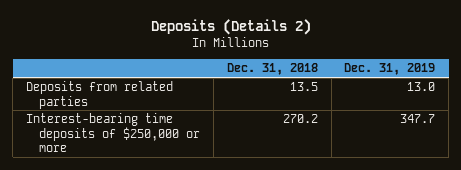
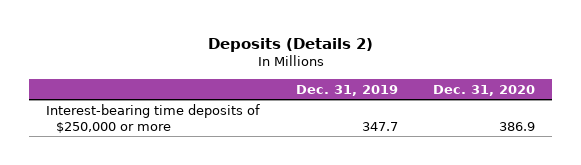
[226,63,318,76] Dec. 31, 2018 -> none
none -> [432,84,535,96] Dec. 31, 2020
[26,81,174,109] Deposits from related parties -> none

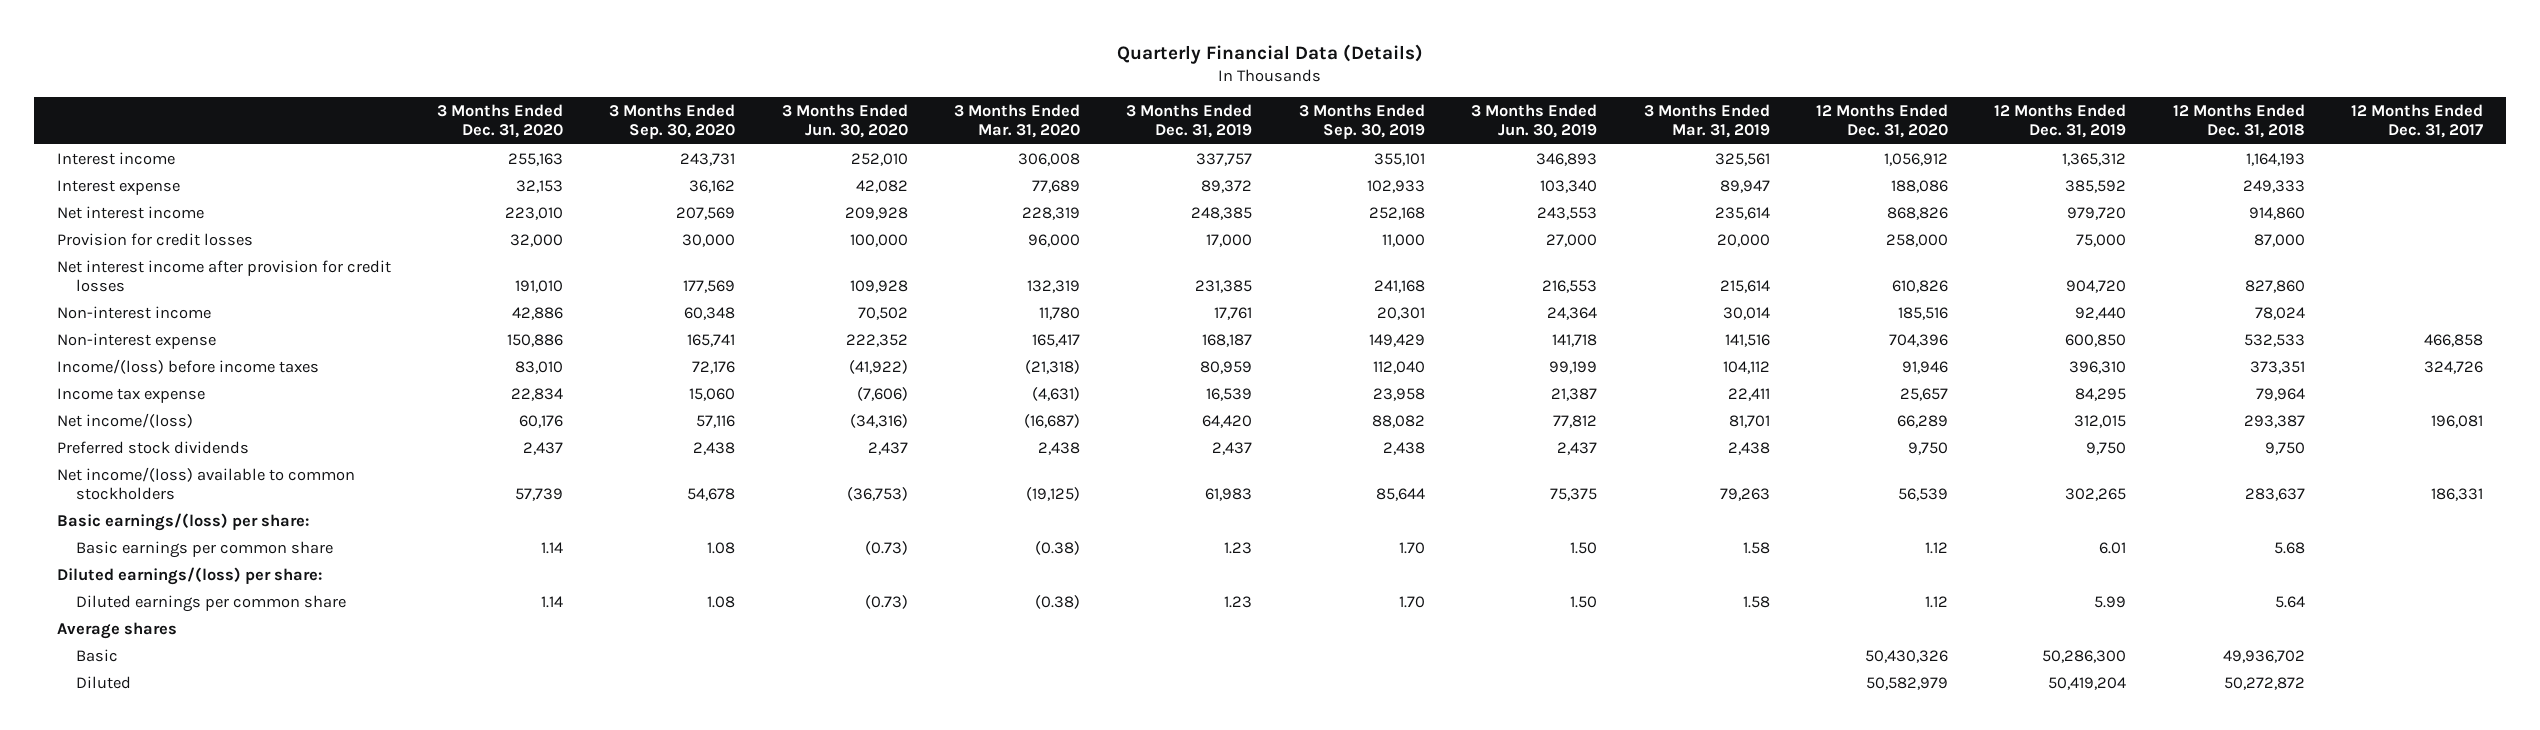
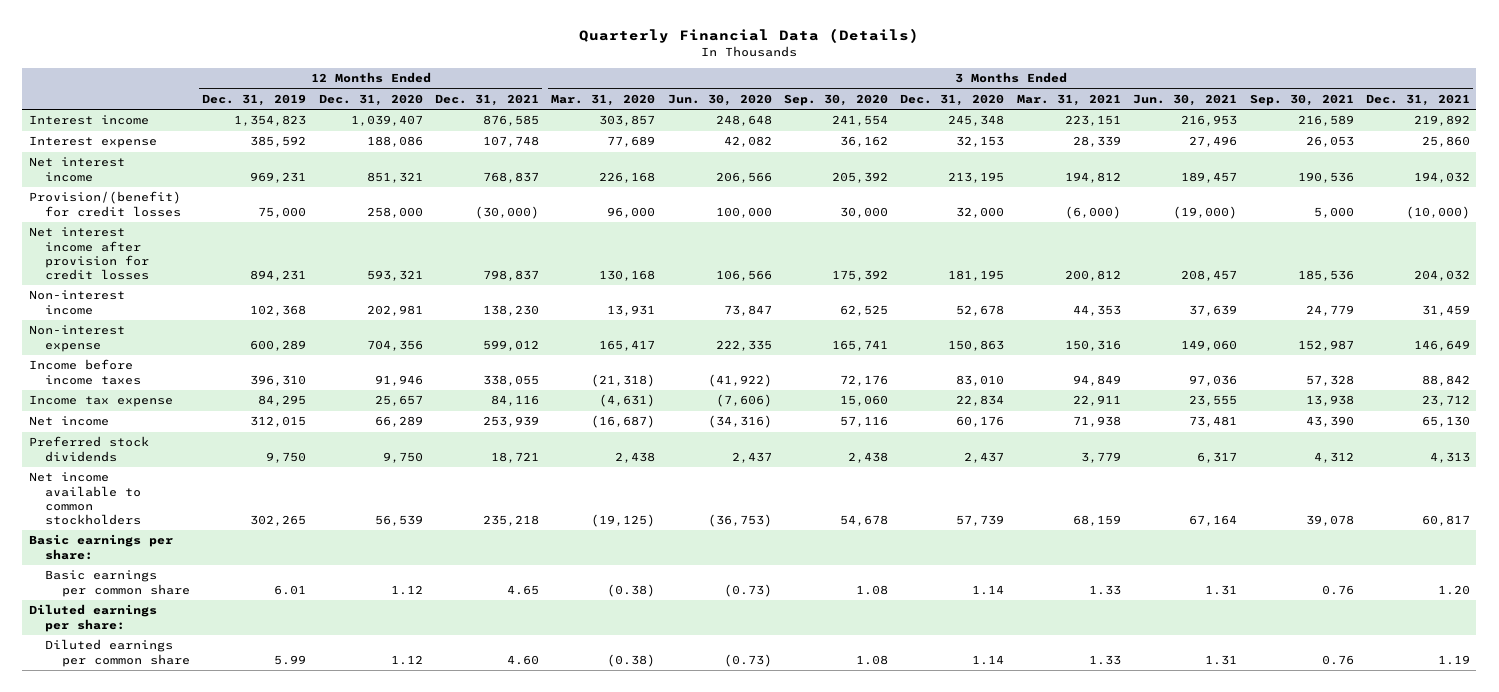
[1126,104,1253,139] 3 Months Ended Dec. 31, 2019 -> none
[1298,104,1425,140] 3 Months Ended Sep. 30, 2019 -> none
[1471,104,1598,139] 3 Months Ended Jun. 30, 2019 -> none
[1643,104,1770,139] 3 Months Ended Mar. 31, 2019 -> none
[2172,104,2305,139] 12 Months Ended Dec. 31, 2018 -> none
[2350,104,2483,139] 12 Months Ended Dec. 31, 2017 -> none
none -> [434,93,539,106] Dec. 31, 2021
none -> [1016,93,1121,106] Mar. 31, 2021
none -> [1133,93,1238,106] Jun. 30, 2021
none -> [1249,93,1354,106] Sep. 30, 2021
none -> [1366,93,1471,106] Dec. 31, 2021
[508,152,564,166] 255,163 -> [948,115,1005,127] 245,348
[680,152,736,166] 243,731 -> [832,115,889,127] 241,554
[850,152,908,166] 252,010 -> [715,115,772,127] 248,648
[1018,152,1081,166] 306,008 -> [599,115,656,127] 303,857
[1883,152,1948,166] 1,056,912 -> [350,115,423,127] 1,039,407
[2062,152,2127,166] 1,365,312 -> [234,115,307,127] 1,354,823
[505,206,564,220] 223,010 -> [948,171,1005,183] 213,195
[676,206,736,220] 207,569 -> [832,171,889,183] 205,392
[844,206,908,220] 209,928 -> [715,171,772,183] 206,566
[1022,206,1081,220] 228,319 -> [599,171,656,183] 226,168
[1886,206,1948,220] 868,826 -> [366,171,423,183] 851,321
[2067,206,2127,220] 979,720 -> [250,171,307,183] 969,231
[56,232,253,246] Provision for credit losses -> [28,191,182,217] Provision/(benefit) for credit losses
[515,279,564,293] 191,010 -> [948,269,1005,281] 181,195
[683,279,736,293] 177,569 -> [832,269,889,281] 175,392
[849,279,908,293] 109,928 -> [715,269,772,281] 106,566
[1027,279,1081,293] 132,319 -> [599,269,656,281] 130,168
[1891,279,1948,293] 610,826 -> [366,269,423,281] 593,321
[2066,279,2127,293] 904,720 -> [250,269,307,281] 894,231
[512,306,564,320] 42,886 -> [956,304,1005,316] 52,678
[684,306,736,320] 60,348 -> [840,304,889,316] 62,525
[857,306,908,320] 70,502 -> [723,304,772,316] 73,847
[1039,306,1081,320] 11,780 -> [607,304,656,316] 13,931
[1897,306,1948,320] 185,516 -> [366,304,423,316] 202,981
[2075,306,2127,320] 92,440 -> [250,304,307,316] 102,368
[507,333,564,347] 150,886 -> [948,339,1005,351] 150,863
[845,333,908,347] 222,352 -> [715,339,772,351] 222,335
[1888,333,1948,347] 704,396 -> [366,339,423,351] 704,356
[2065,333,2127,347] 600,850 -> [250,339,307,351] 600,289
[56,358,319,374] Income/(loss) before income taxes -> [28,359,142,385] Income before income taxes
[56,412,193,428] Net income/(loss) -> [28,416,109,427] Net income
[56,466,355,500] Net income/(loss) available to common stockholders -> [28,472,142,525] Net income available to common stockholders
[56,512,309,531] Basic earnings/(loss) per share: -> [28,534,173,560] Basic earnings per share:
[56,566,322,585] Diluted earnings/(loss) per share: -> [28,604,157,632] Diluted earnings per share:
[56,621,177,639] Average shares -> none
[76,648,119,662] Basic -> none
[76,675,132,689] Diluted -> none

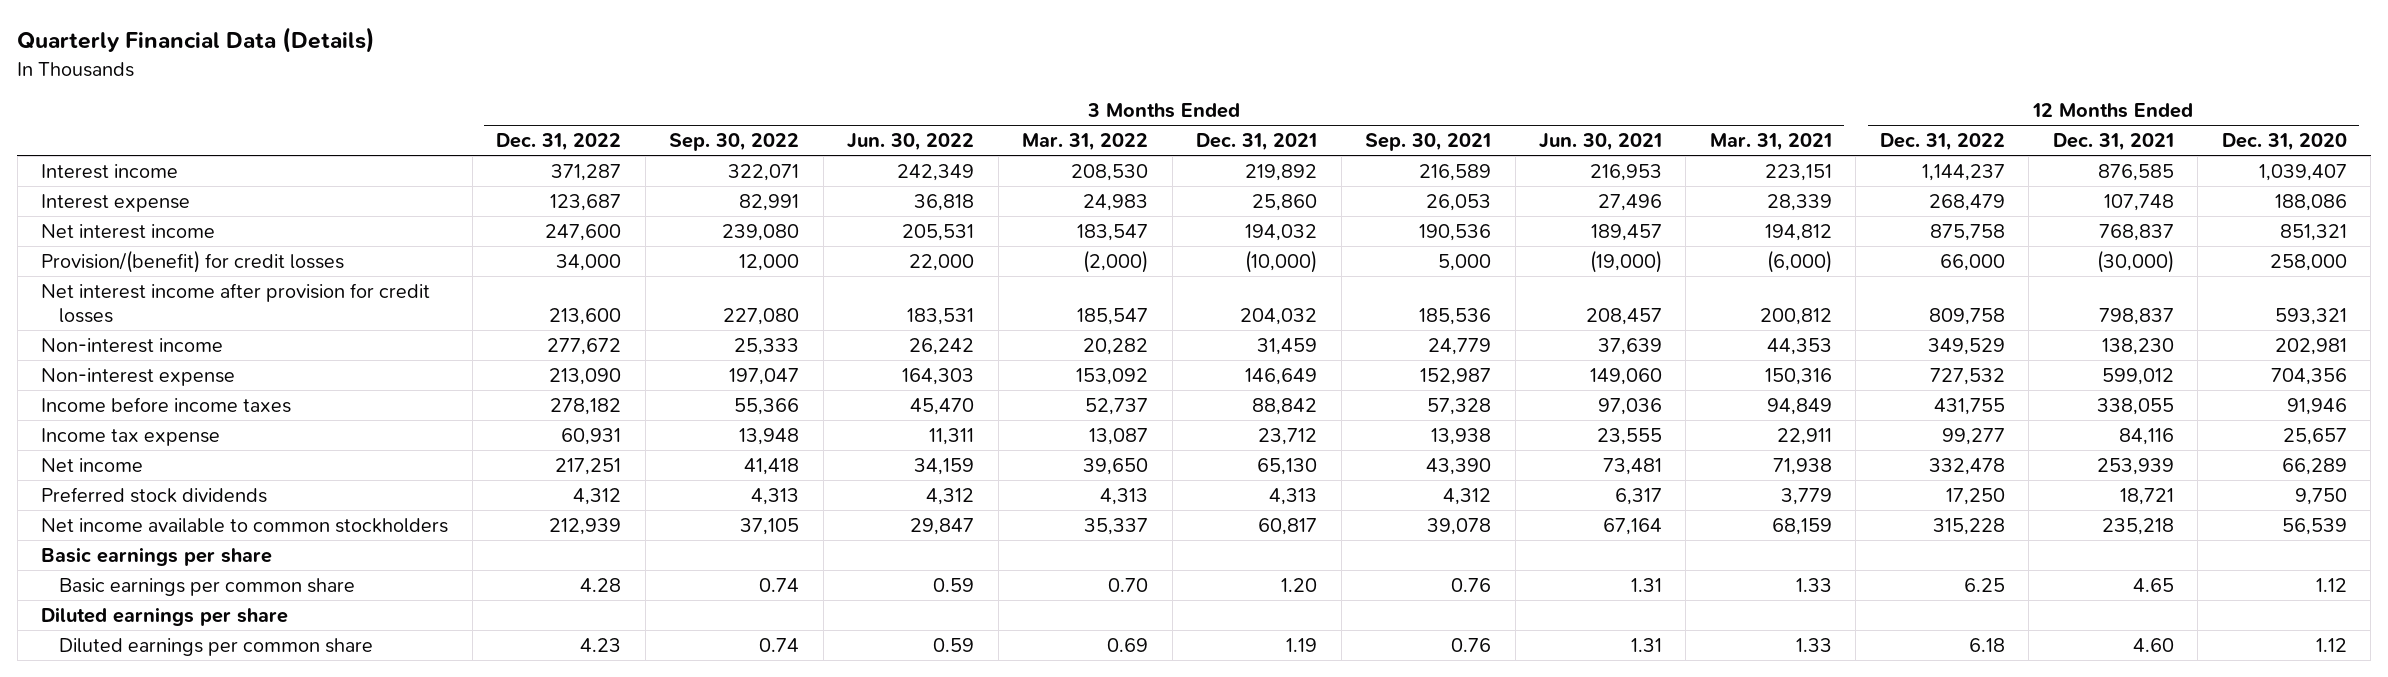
[202,93,307,106] Dec. 31, 2019 -> none
[551,93,656,106] Mar. 31, 2020 -> none
[667,93,772,106] Jun. 30, 2020 -> none
[784,93,889,106] Sep. 30, 2020 -> none
[900,93,1005,106] Dec. 31, 2020 -> none
none -> [496,133,622,152] Dec. 31, 2022
none -> [669,133,800,152] Sep. 30, 2022
none -> [847,133,975,152] Jun. 30, 2022
none -> [1022,133,1149,152] Mar. 31, 2022
none -> [1879,133,2005,152] Dec. 31, 2022
[28,534,173,560] Basic earnings per share: -> [41,546,273,566] Basic earnings per share
[28,604,157,632] Diluted earnings per share: -> [41,606,289,626] Diluted earnings per share

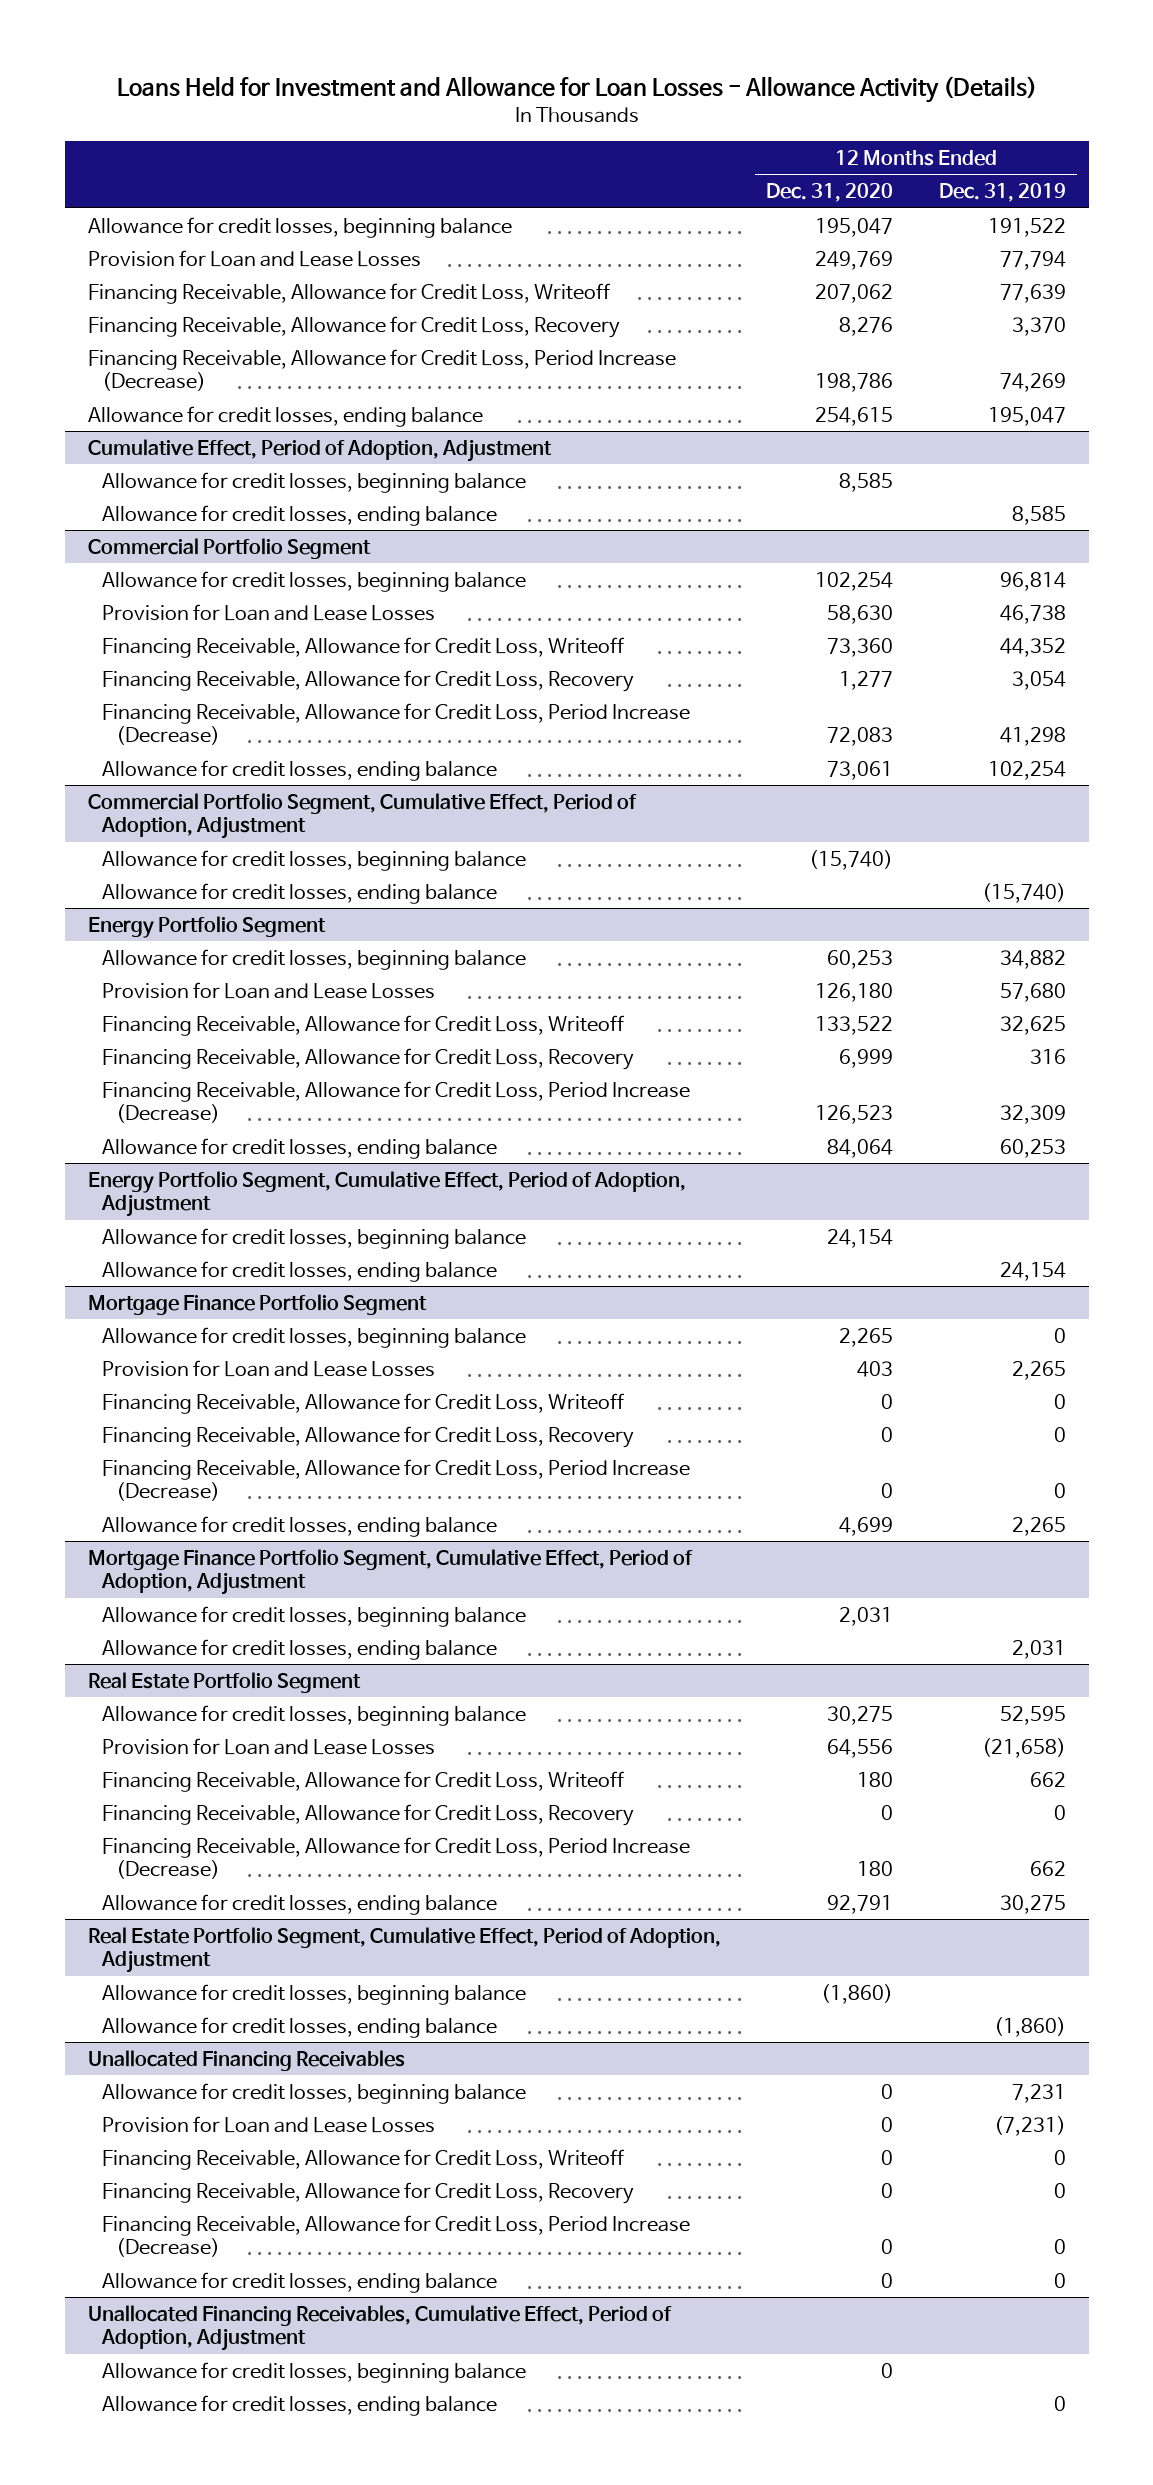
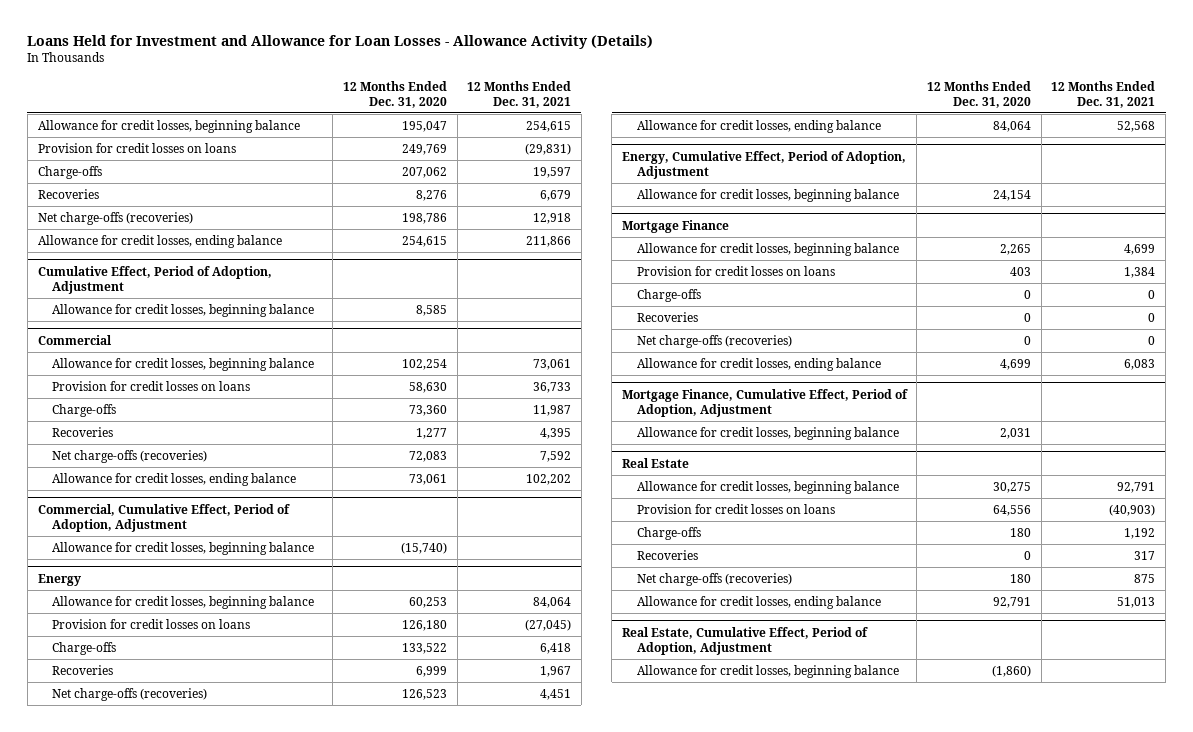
[938,183,1066,203] Dec. 31, 2019 -> none
none -> [467,80,572,108] 12 Months Ended Dec. 31, 2021
[87,249,421,267] Provision for Loan and Lease Losses -> [37,142,236,153] Provision for credit losses on loans
[87,282,610,304] Financing Receivable, Allowance for Credit Loss, Writeoff -> [37,165,102,179] Charge-offs
[87,315,620,338] Financing Receivable, Allowance for Credit Loss, Recovery -> [37,188,99,199] Recoveries
[87,348,676,392] Financing Receivable, Allowance for Credit Loss, Period Increase (Decrease) -> [37,211,193,225] Net charge-offs (recoveries)
[102,504,498,526] Allowance for credit losses, ending balance -> none
[87,537,371,559] Commercial Portfolio Segment -> [37,334,112,345] Commercial
[102,603,436,621] Provision for Loan and Lease Losses -> [52,380,251,391] Provision for credit losses on loans
[102,636,625,658] Financing Receivable, Allowance for Credit Loss, Writeoff -> [52,403,117,417] Charge-offs
[102,669,635,692] Financing Receivable, Allowance for Credit Loss, Recovery -> [52,426,114,437] Recoveries
[102,702,691,746] Financing Receivable, Allowance for Credit Loss, Period Increase (Decrease) -> [52,449,208,463] Net charge-offs (recoveries)
[87,792,637,840] Commercial Portfolio Segment, Cumulative Effect, Period of Adoption, Adjustment -> [37,503,290,532] Commercial, Cumulative Effect, Period of Adoption, Adjustment
[102,882,498,904] Allowance for credit losses, ending balance -> none
[87,915,326,938] Energy Portfolio Segment -> [37,573,81,586] Energy
[102,981,436,999] Provision for Loan and Lease Losses -> [52,618,251,629] Provision for credit losses on loans
[102,1014,625,1036] Financing Receivable, Allowance for Credit Loss, Writeoff -> [52,641,117,655] Charge-offs
[102,1047,635,1070] Financing Receivable, Allowance for Credit Loss, Recovery -> [52,664,114,675] Recoveries
[102,1080,691,1124] Financing Receivable, Allowance for Credit Loss, Period Increase (Decrease) -> [52,687,208,701] Net charge-offs (recoveries)
[87,1170,686,1218] Energy Portfolio Segment, Cumulative Effect, Period of Adoption, Adjustment -> [621,150,906,179] Energy, Cumulative Effect, Period of Adoption, Adjustment
[102,1260,498,1282] Allowance for credit losses, ending balance -> none
[87,1293,427,1315] Mortgage Finance Portfolio Segment -> [621,219,729,233] Mortgage Finance
[102,1359,436,1377] Provision for Loan and Lease Losses -> [636,265,835,276] Provision for credit losses on loans
[102,1392,625,1414] Financing Receivable, Allowance for Credit Loss, Writeoff -> [636,288,701,302] Charge-offs
[102,1425,635,1448] Financing Receivable, Allowance for Credit Loss, Recovery -> [636,311,698,322] Recoveries
[102,1458,691,1502] Financing Receivable, Allowance for Credit Loss, Period Increase (Decrease) -> [636,334,792,348] Net charge-offs (recoveries)
[87,1548,693,1596] Mortgage Finance Portfolio Segment, Cumulative Effect, Period of Adoption, Adjustment -> [621,388,908,417] Mortgage Finance, Cumulative Effect, Period of Adoption, Adjustment
[102,1638,498,1660] Allowance for credit losses, ending balance -> none
[87,1671,361,1693] Real Estate Portfolio Segment -> [621,457,689,468] Real Estate
[102,1737,436,1755] Provision for Loan and Lease Losses -> [636,503,835,514] Provision for credit losses on loans
[102,1770,625,1792] Financing Receivable, Allowance for Credit Loss, Writeoff -> [636,526,701,540] Charge-offs
[102,1803,635,1826] Financing Receivable, Allowance for Credit Loss, Recovery -> [636,549,698,560] Recoveries
[102,1836,691,1880] Financing Receivable, Allowance for Credit Loss, Period Increase (Decrease) -> [636,572,792,586] Net charge-offs (recoveries)
[87,1926,721,1974] Real Estate Portfolio Segment, Cumulative Effect, Period of Adoption, Adjustment -> [621,626,868,655] Real Estate, Cumulative Effect, Period of Adoption, Adjustment
[102,2016,498,2038] Allowance for credit losses, ending balance -> none
[87,2049,405,2071] Unallocated Financing Receivables -> none
[102,2082,527,2104] Allowance for credit losses, beginning balance -> none
[102,2115,436,2133] Provision for Loan and Lease Losses -> none
[102,2148,625,2170] Financing Receivable, Allowance for Credit Loss, Writeoff -> none
[102,2181,635,2204] Financing Receivable, Allowance for Credit Loss, Recovery -> none
[102,2214,691,2258] Financing Receivable, Allowance for Credit Loss, Period Increase (Decrease) -> none
[102,2271,498,2293] Allowance for credit losses, ending balance -> none
[87,2304,672,2352] Unallocated Financing Receivables, Cumulative Effect, Period of Adoption, Adjustment -> none
[102,2361,527,2383] Allowance for credit losses, beginning balance -> none
[102,2394,498,2416] Allowance for credit losses, ending balance -> none

